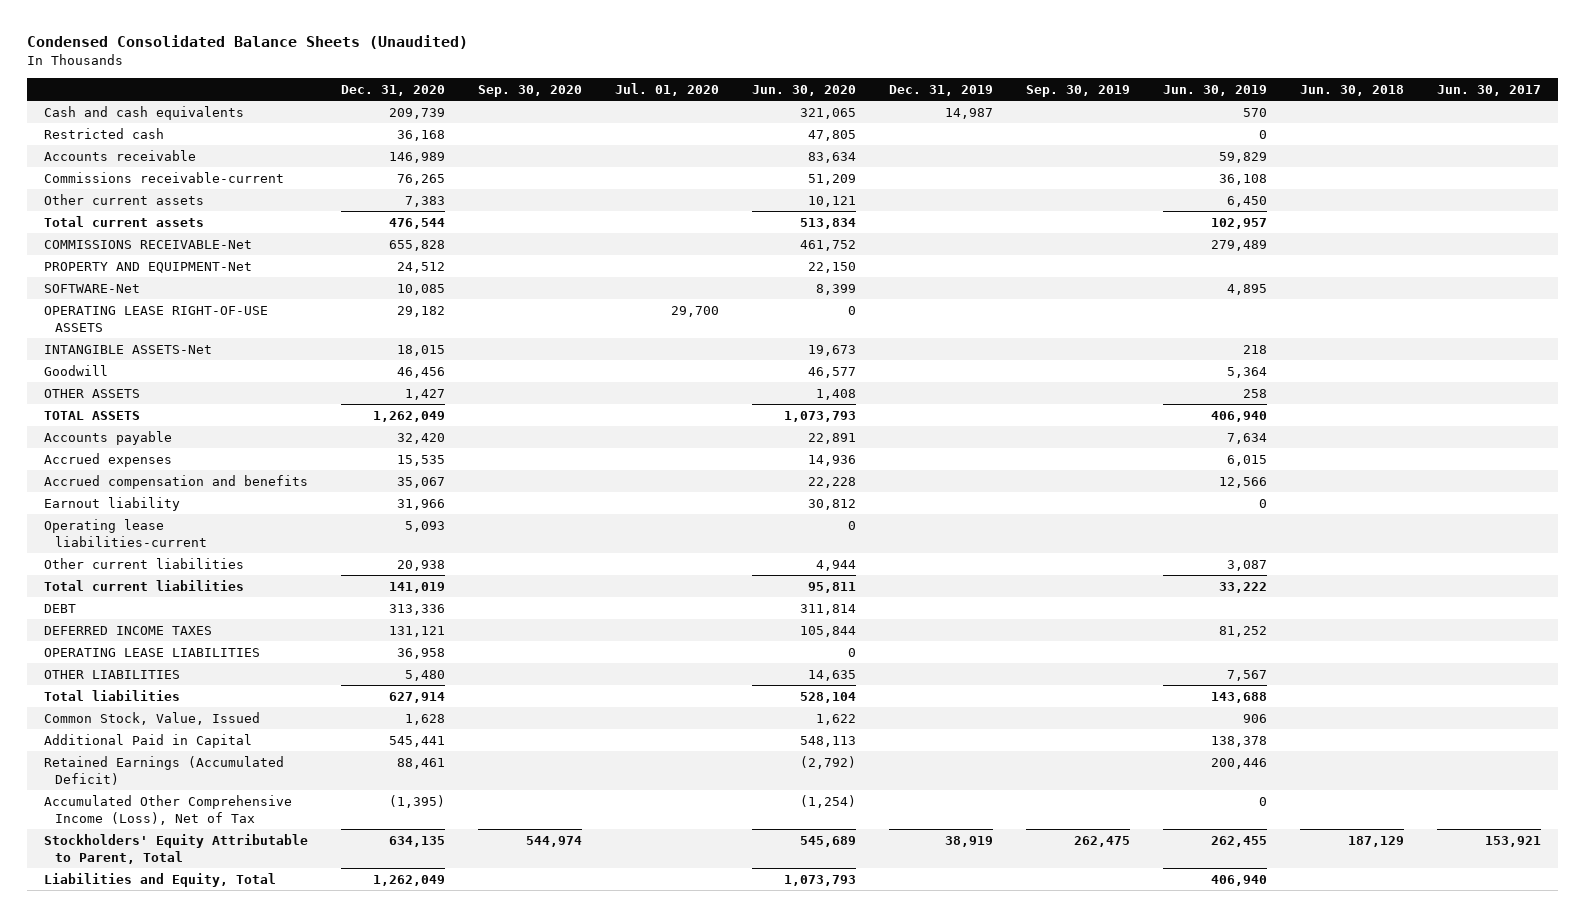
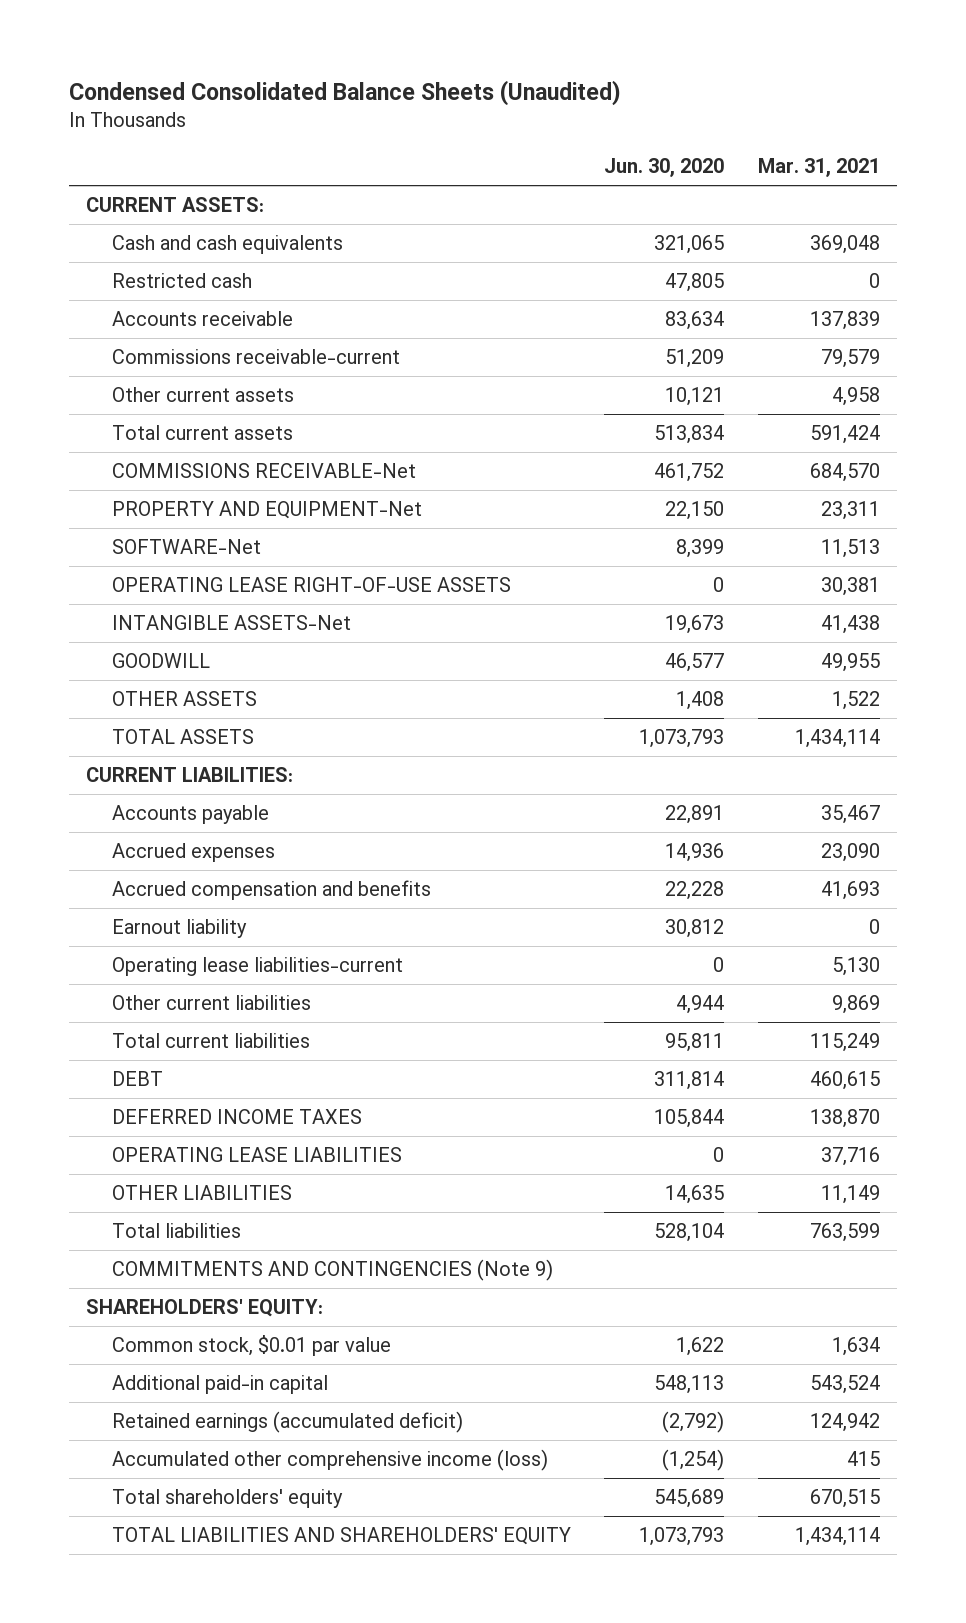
[340,84,445,96] Dec. 31, 2020 -> none
[477,84,582,97] Sep. 30, 2020 -> none
[614,82,719,96] Jul. 01, 2020 -> none
[889,84,994,96] Dec. 31, 2019 -> none
[1026,84,1131,97] Sep. 30, 2019 -> none
[1163,84,1268,96] Jun. 30, 2019 -> none
[1300,84,1405,96] Jun. 30, 2018 -> none
[1437,84,1542,96] Jun. 30, 2017 -> none
none -> [758,158,881,178] Mar. 31, 2021
none -> [86,197,265,213] CURRENT ASSETS:
[43,364,108,376] Goodwill -> [111,653,210,669] GOODWILL
none -> [86,767,294,783] CURRENT LIABILITIES:
none -> [111,1259,553,1282] COMMITMENTS AND CONTINGENCIES (Note 9)
none -> [86,1299,324,1318] SHAREHOLDERS' EQUITY:
[43,711,260,725] Common Stock, Value, Issued -> [111,1335,391,1357] Common stock, $0.01 par value
[43,733,252,748] Additional Paid in Capital -> [111,1375,328,1395] Additional paid-in capital
[43,755,284,785] Retained Earnings (Accumulated Deficit) -> [111,1411,463,1434] Retained earnings (accumulated deficit)
[43,794,292,825] Accumulated Other Comprehensive Income (Loss), Net of Tax -> [111,1449,548,1472] Accumulated other comprehensive income (loss)
[43,833,308,864] Stockholders' Equity Attributable to Parent, Total -> [111,1489,343,1509] Total shareholders' equity
[43,872,276,887] Liabilities and Equity, Total -> [111,1527,571,1546] TOTAL LIABILITIES AND SHAREHOLDERS' EQUITY

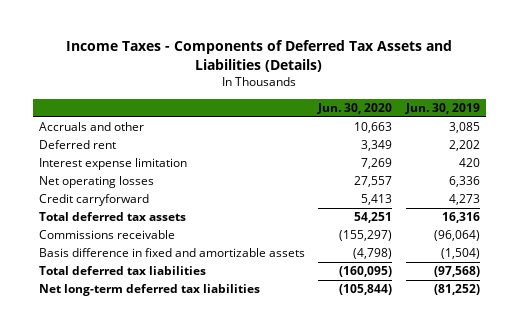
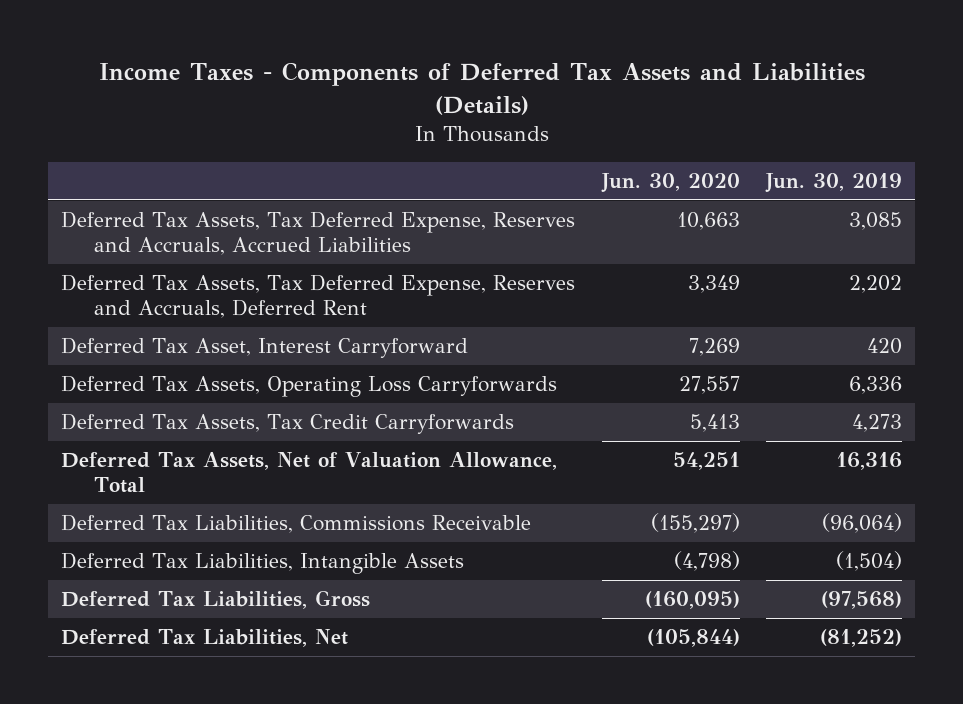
[39,122,145,132] Accruals and other -> [60,211,575,256] Deferred Tax Assets, Tax Deferred Expense, Reserves and Accruals, Accrued Liabilities
[39,140,117,150] Deferred rent -> [60,274,575,319] Deferred Tax Assets, Tax Deferred Expense, Reserves and Accruals, Deferred Rent
[39,158,188,171] Interest expense limitation -> [60,337,468,359] Deferred Tax Asset, Interest Carryforward
[39,176,155,189] Net operating losses -> [60,375,557,398] Deferred Tax Assets, Operating Loss Carryforwards
[39,194,150,207] Credit carryforward -> [60,413,514,435] Deferred Tax Assets, Tax Credit Carryforwards
[39,212,187,222] Total deferred tax assets -> [60,452,557,494] Deferred Tax Assets, Net of Valuation Allowance, Total
[39,230,176,240] Commissions receivable -> [60,514,531,534] Deferred Tax Liabilities, Commissions Receivable
[39,248,306,258] Basis difference in fixed and amortizable assets -> [60,552,464,575] Deferred Tax Liabilities, Intangible Assets
[39,266,207,276] Total deferred tax liabilities -> [60,590,370,610] Deferred Tax Liabilities, Gross
[39,284,261,297] Net long-term deferred tax liabilities -> [60,629,348,648] Deferred Tax Liabilities, Net

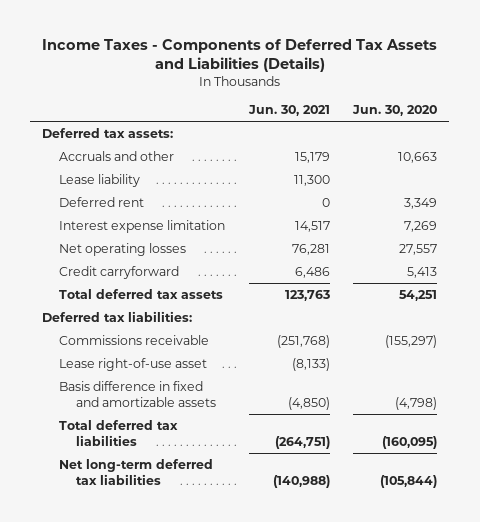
[765,173,903,194] Jun. 30, 2019 -> none
none -> [247,105,330,117] Jun. 30, 2021
none -> [42,127,174,138] Deferred tax assets:
[60,211,575,256] Deferred Tax Assets, Tax Deferred Expense, Reserves and Accruals, Accrued Liabilities -> [58,150,174,161] Accruals and other
none -> [58,173,140,187] Lease liability
[60,274,575,319] Deferred Tax Assets, Tax Deferred Expense, Reserves and Accruals, Deferred Rent -> [58,196,144,207] Deferred rent
[60,337,468,359] Deferred Tax Asset, Interest Carryforward -> [58,219,225,233] Interest expense limitation
[60,375,557,398] Deferred Tax Assets, Operating Loss Carryforwards -> [58,242,186,256] Net operating losses
[60,413,514,435] Deferred Tax Assets, Tax Credit Carryforwards -> [58,265,179,279] Credit carryforward
[60,452,557,494] Deferred Tax Assets, Net of Valuation Allowance, Total -> [58,288,223,299] Total deferred tax assets
none -> [42,310,193,322] Deferred tax liabilities:
[60,514,531,534] Deferred Tax Liabilities, Commissions Receivable -> [58,334,209,345] Commissions receivable
none -> [58,357,207,371] Lease right-of-use asset
[60,552,464,575] Deferred Tax Liabilities, Intangible Assets -> [58,380,216,407] Basis difference in fixed and amortizable assets
[60,590,370,610] Deferred Tax Liabilities, Gross -> [58,419,178,446] Total deferred tax liabilities
[60,629,348,648] Deferred Tax Liabilities, Net -> [58,458,213,485] Net long-term deferred tax liabilities

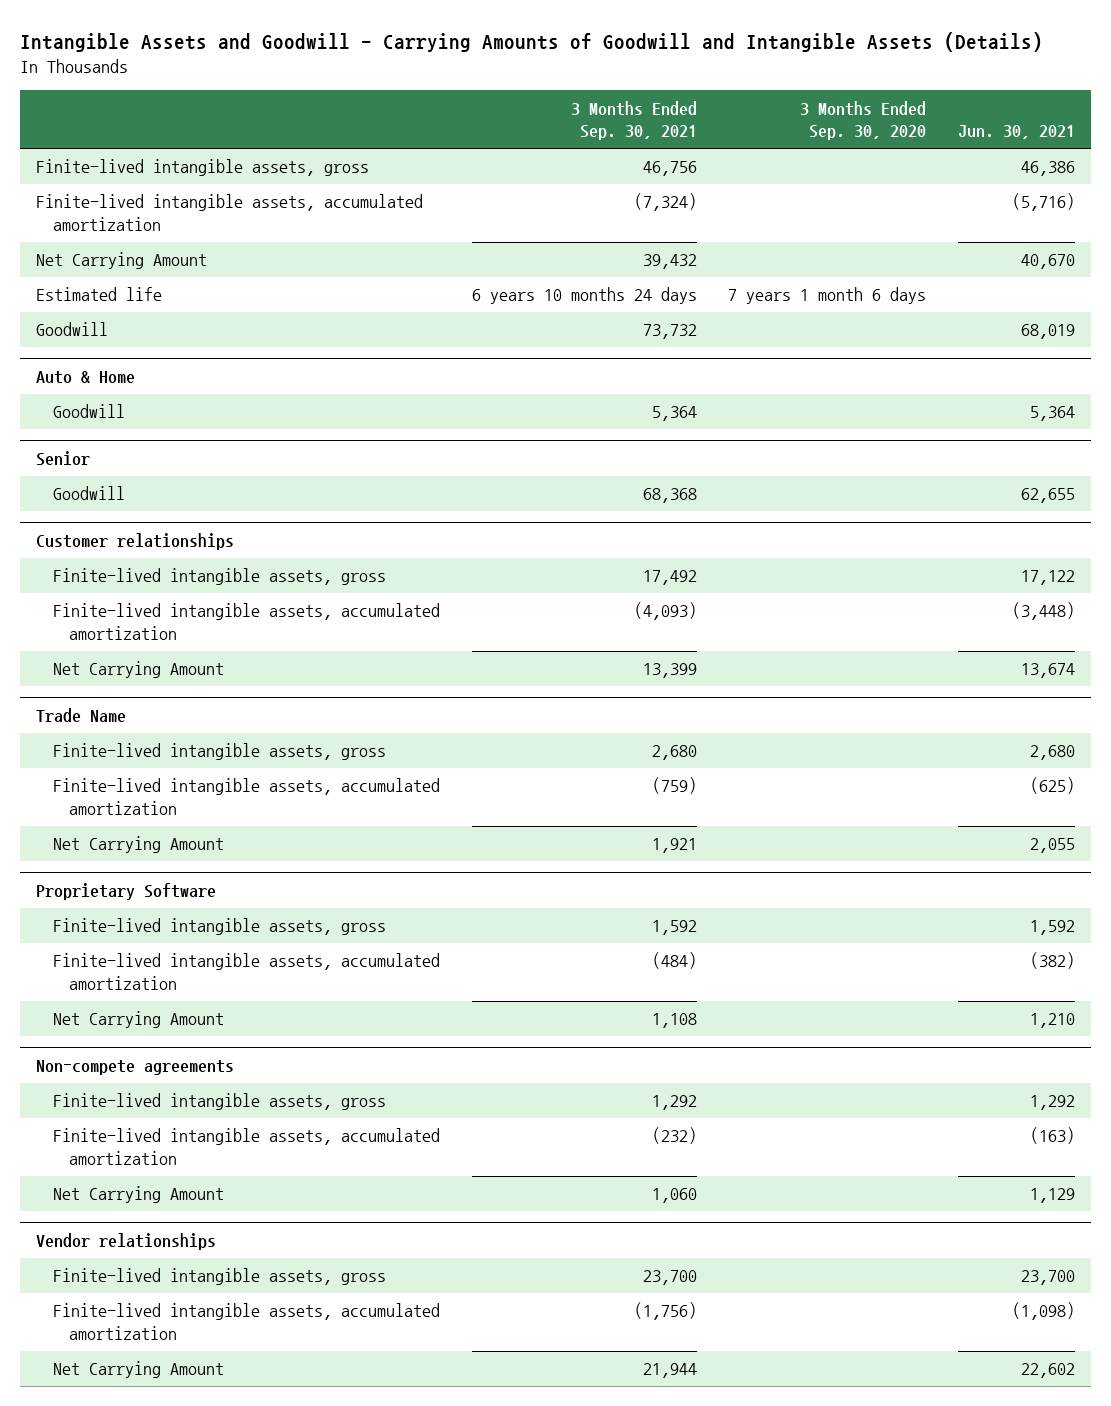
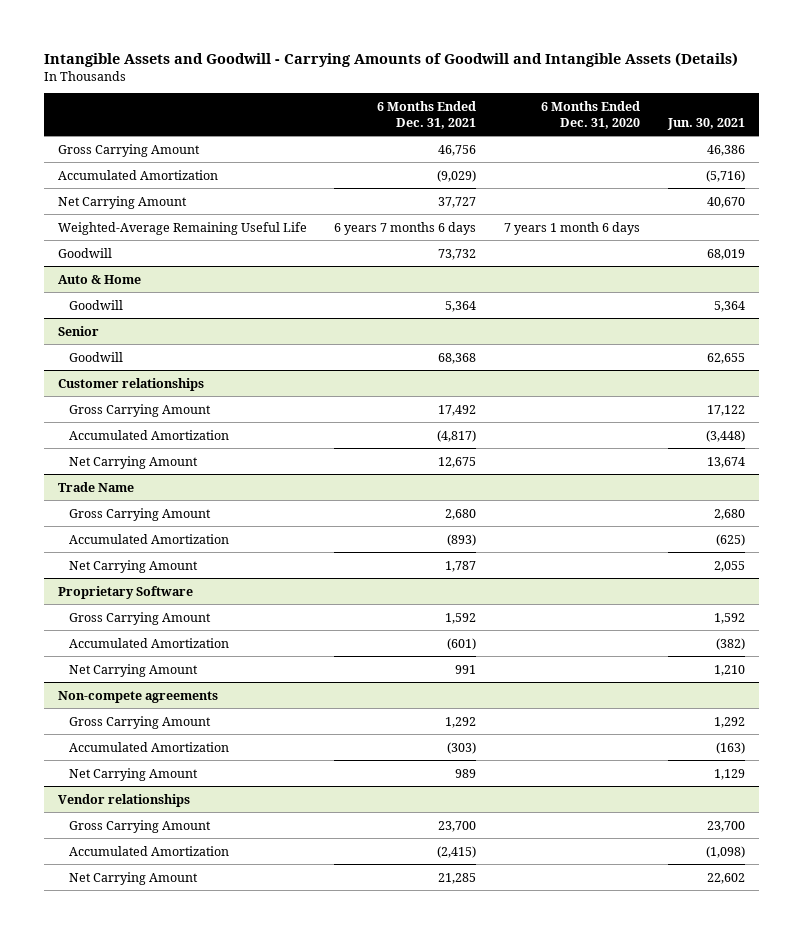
[570,100,697,141] 3 Months Ended Sep. 30, 2021 -> none
[800,100,927,141] 3 Months Ended Sep. 30, 2020 -> none
none -> [377,101,477,129] 6 Months Ended Dec. 31, 2021
none -> [541,101,641,129] 6 Months Ended Dec. 31, 2020
[36,159,370,177] Finite-lived intangible assets, gross -> [57,143,200,157] Gross Carrying Amount
[36,194,424,231] Finite-lived intangible assets, accumulated amortization -> [57,169,218,180] Accumulated Amortization
[36,287,163,302] Estimated life -> [57,221,307,235] Weighted-Average Remaining Useful Life
[52,568,386,586] Finite-lived intangible assets, gross -> [68,403,211,417] Gross Carrying Amount
[52,603,440,640] Finite-lived intangible assets, accumulated amortization -> [68,429,229,440] Accumulated Amortization
[52,743,386,761] Finite-lived intangible assets, gross -> [68,507,211,521] Gross Carrying Amount
[52,778,440,815] Finite-lived intangible assets, accumulated amortization -> [68,533,229,544] Accumulated Amortization
[52,918,386,936] Finite-lived intangible assets, gross -> [68,611,211,625] Gross Carrying Amount
[52,953,440,990] Finite-lived intangible assets, accumulated amortization -> [68,637,229,648] Accumulated Amortization
[52,1093,386,1111] Finite-lived intangible assets, gross -> [68,715,211,729] Gross Carrying Amount
[52,1128,440,1165] Finite-lived intangible assets, accumulated amortization -> [68,741,229,752] Accumulated Amortization
[52,1268,386,1286] Finite-lived intangible assets, gross -> [68,819,211,833] Gross Carrying Amount
[52,1303,440,1340] Finite-lived intangible assets, accumulated amortization -> [68,845,229,856] Accumulated Amortization

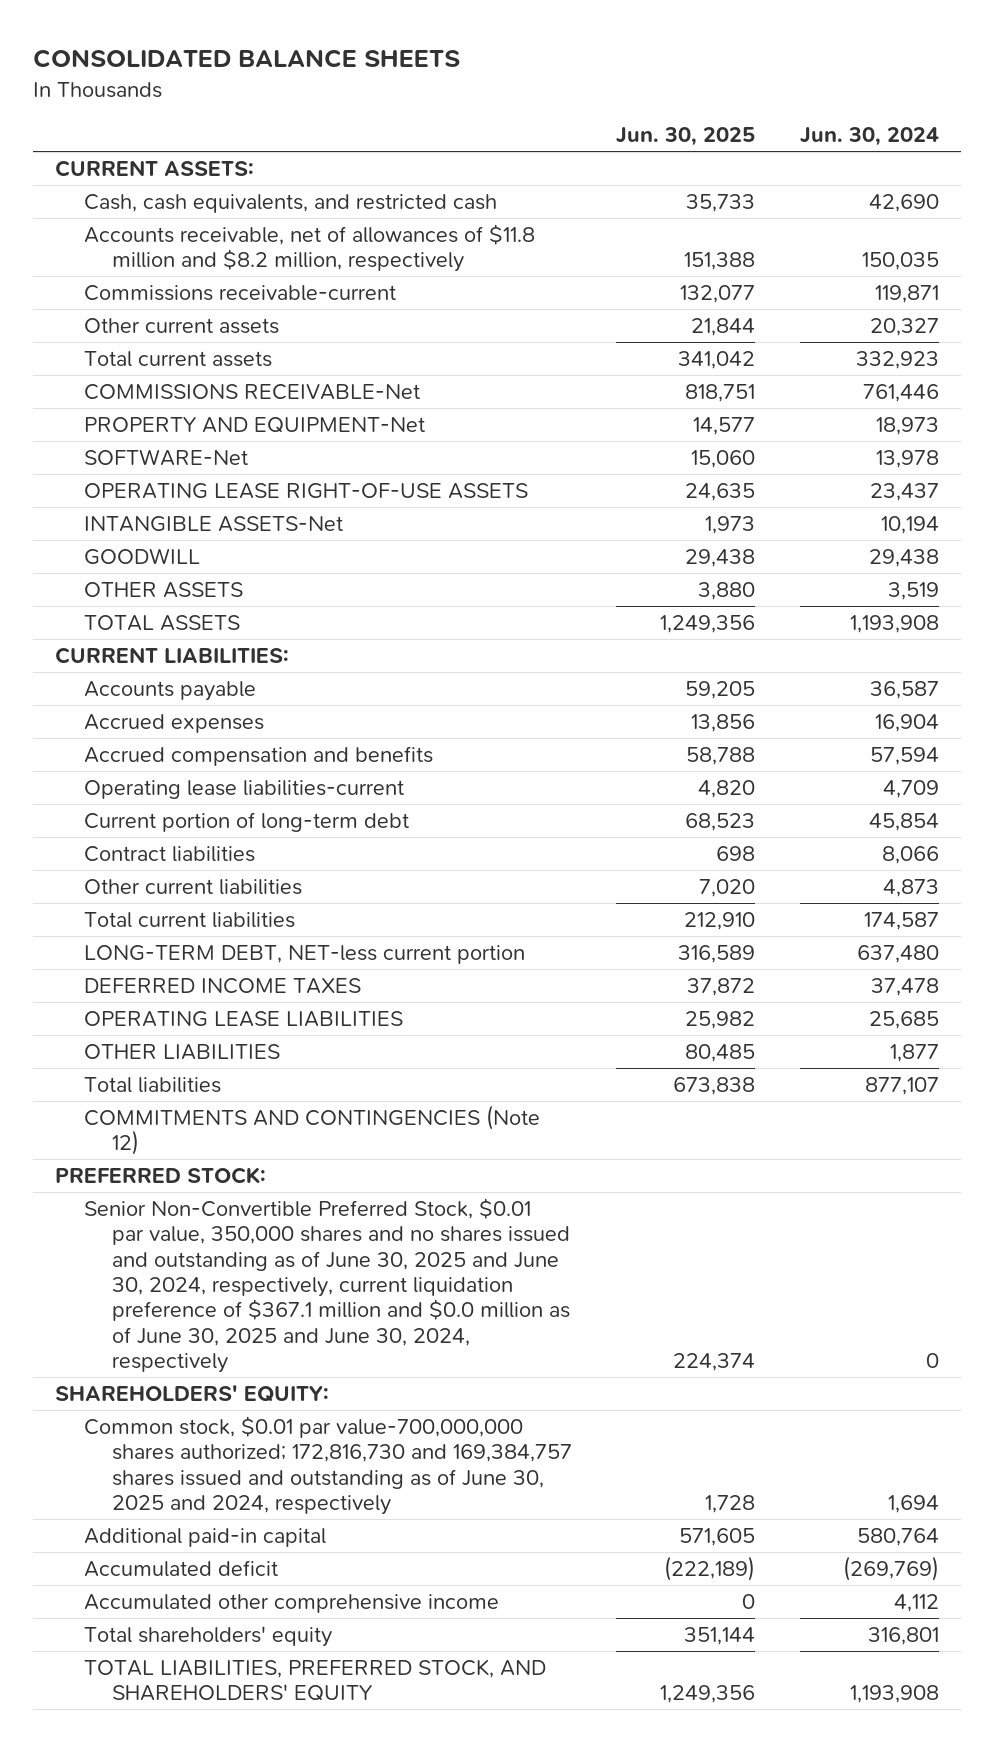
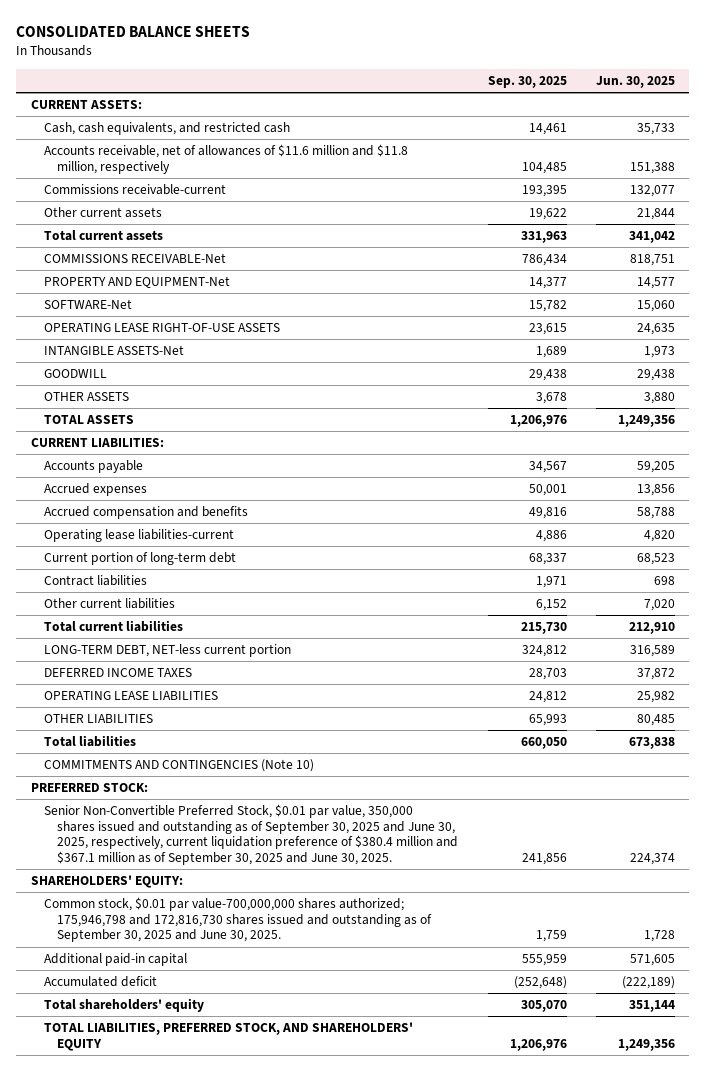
[799,127,939,147] Jun. 30, 2024 -> none
none -> [487,75,567,88] Sep. 30, 2025
[83,223,535,273] Accounts receivable, net of allowances of $11.8 million and $8.2 million, respectively -> [44,144,409,174] Accounts receivable, net of allowances of $11.6 million and $11.8 million, respectively
[83,1104,540,1156] COMMITMENTS AND CONTINGENCIES (Note 12) -> [44,759,315,773] COMMITMENTS AND CONTINGENCIES (Note 10)
[83,1197,571,1374] Senior Non-Convertible Preferred Stock, $0.01 par value, 350,000 shares and no shares issued and outstanding as of June 30, 2025 and June 30, 2024, respectively, current liquidation preference of $367.1 million and $0.0 million as of June 30, 2025 and June 30, 2024, respectively -> [44,804,459,866] Senior Non-Convertible Preferred Stock, $0.01 par value, 350,000 shares issued and outstanding as of September 30, 2025 and June 30, 2025, respectively, current liquidation preference of $380.4 million and $367.1 million as of September 30, 2025 and June 30, 2025.
[83,1415,573,1516] Common stock, $0.01 par value-700,000,000 shares authorized; 172,816,730 and 169,384,757 shares issued and outstanding as of June 30, 2025 and 2024, respectively -> [44,897,433,943] Common stock, $0.01 par value-700,000,000 shares authorized; 175,946,798 and 172,816,730 shares issued and outstanding as of September 30, 2025 and June 30, 2025.
[83,1593,499,1613] Accumulated other comprehensive income -> none

